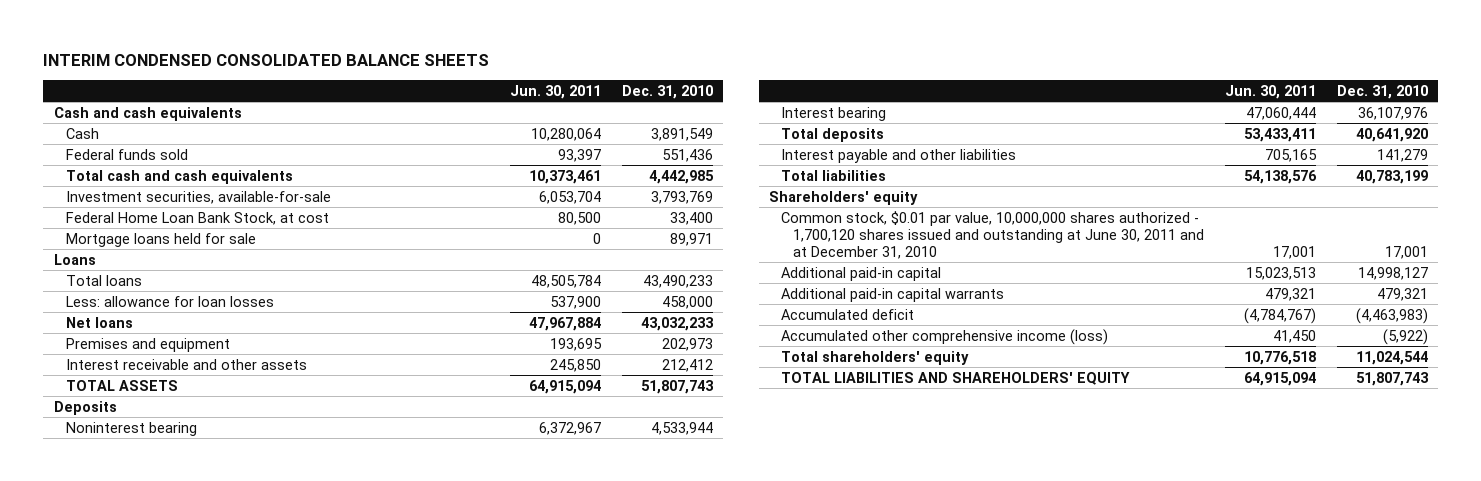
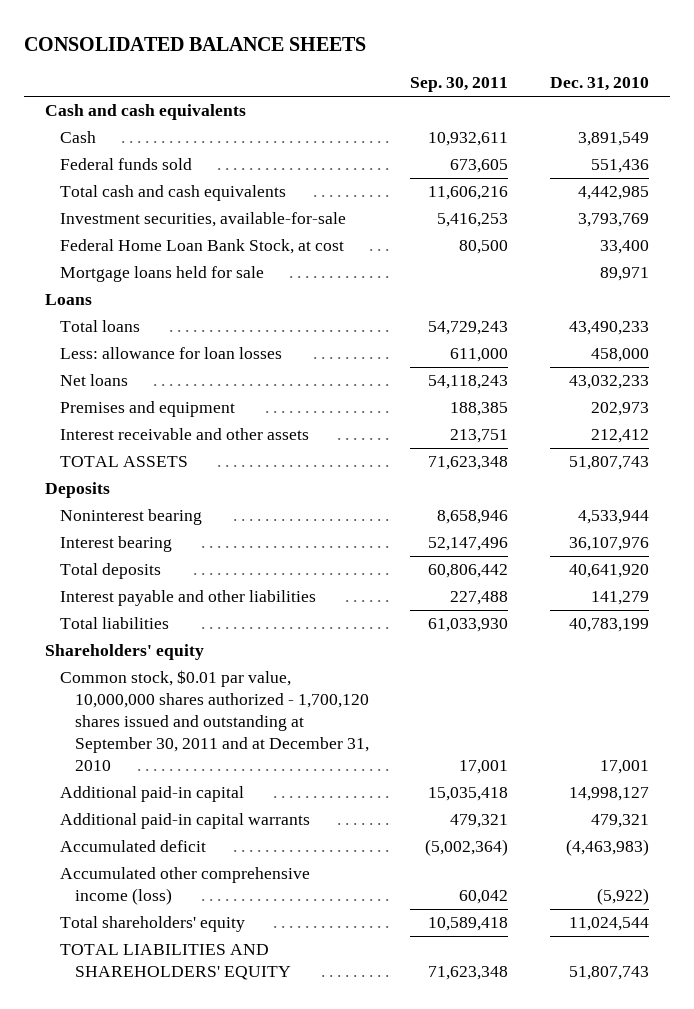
[43,53,490,66] INTERIM CONDENSED CONSOLIDATED BALANCE SHEETS -> [24,37,367,52] CONSOLIDATED BALANCE SHEETS
[509,84,601,99] Jun. 30, 2011 -> none
none -> [410,77,509,93] Sep. 30, 2011
[781,210,1205,260] Common stock, $0.01 par value, 10,000,000 shares authorized - 1,700,120 shares issued and outstanding at June 30, 2011 and at December 31, 2010 -> [59,670,369,772] Common stock, $0.01 par value, 10,000,000 shares authorized - 1,700,120 shares issued and outstanding at September 30, 2011 and at December 31, 2010

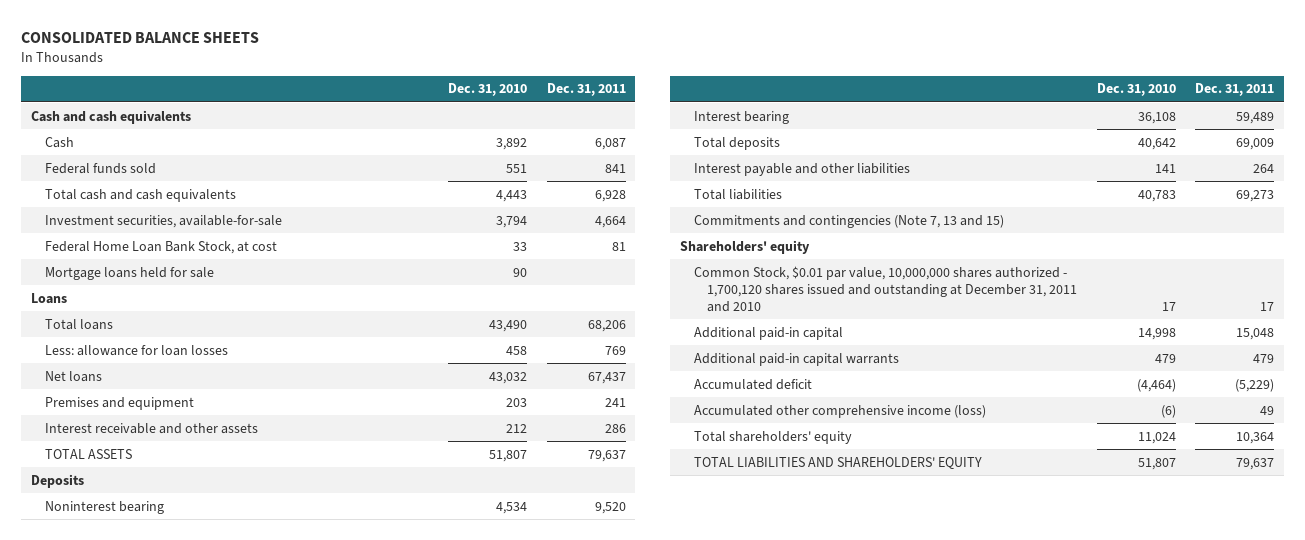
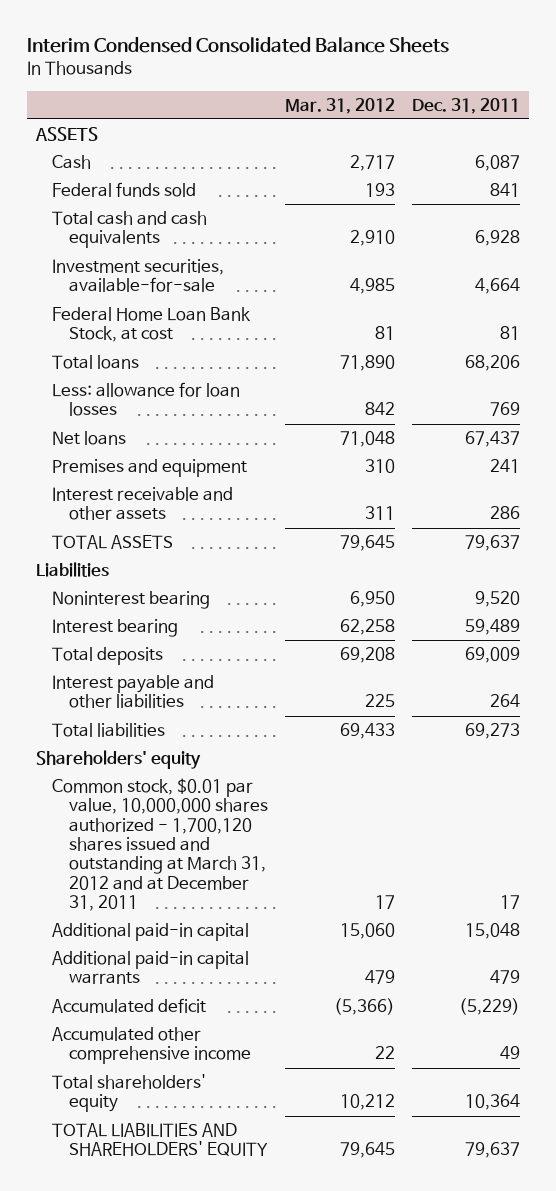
[21,32,260,44] CONSOLIDATED BALANCE SHEETS -> [26,37,449,54] Interim Condensed Consolidated Balance Sheets
[448,83,528,97] Dec. 31, 2010 -> none
none -> [285,97,396,114] Mar. 31, 2012
[31,109,192,124] Cash and cash equivalents -> none
none -> [34,127,98,142] ASSETS
[44,266,214,280] Mortgage loans held for sale -> none
[31,292,68,304] Loans -> none
[31,473,85,488] Deposits -> none
none -> [35,562,109,578] Liabilities
[693,214,1004,228] Commitments and contingencies (Note 7, 13 and 15) -> none
[693,265,1078,313] Common Stock, $0.01 par value, 10,000,000 shares authorized - 1,700,120 shares issued and outstanding at December 31, 2011 and 2010 -> [52,778,269,912] Common stock, $0.01 par value, 10,000,000 shares authorized - 1,700,120 shares issued and outstanding at March 31, 2012 and at December 31, 2011
[693,404,986,418] Accumulated other comprehensive income (loss) -> [52,1027,252,1065] Accumulated other comprehensive income

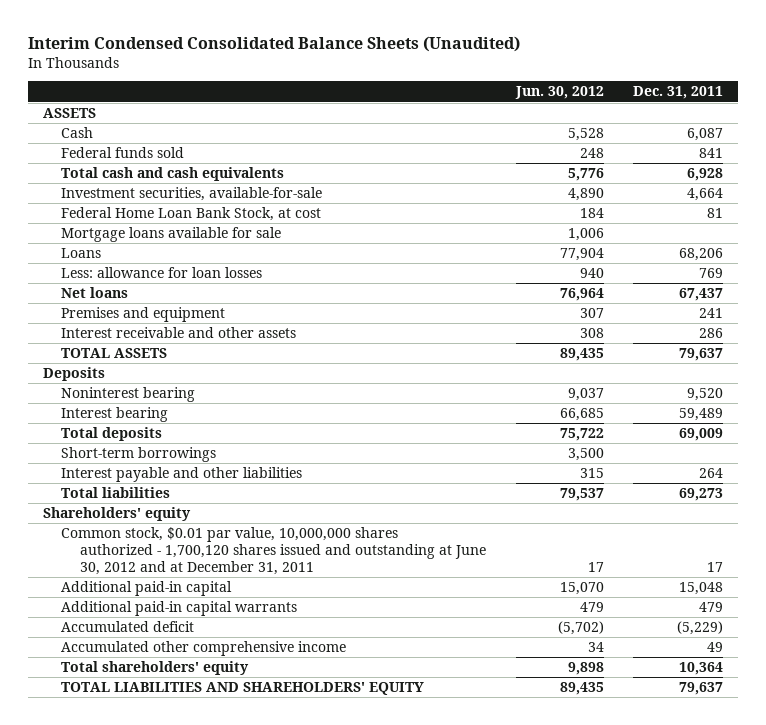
[26,37,449,54] Interim Condensed Consolidated Balance Sheets -> [27,36,520,53] Interim Condensed Consolidated Balance Sheets (Unaudited)
[285,97,396,114] Mar. 31, 2012 -> none
none -> [514,86,604,100] Jun. 30, 2012
none -> [61,227,282,243] Mortgage loans available for sale
[52,355,140,370] Total loans -> [61,248,102,259] Loans
[35,562,109,578] Liabilities -> none
none -> [42,367,105,382] Deposits
none -> [61,447,217,463] Short-term borrowings
[52,778,269,912] Common stock, $0.01 par value, 10,000,000 shares authorized - 1,700,120 shares issued and outstanding at March 31, 2012 and at December 31, 2011 -> [61,527,486,575] Common stock, $0.01 par value, 10,000,000 shares authorized - 1,700,120 shares issued and outstanding at June 30, 2012 and at December 31, 2011

